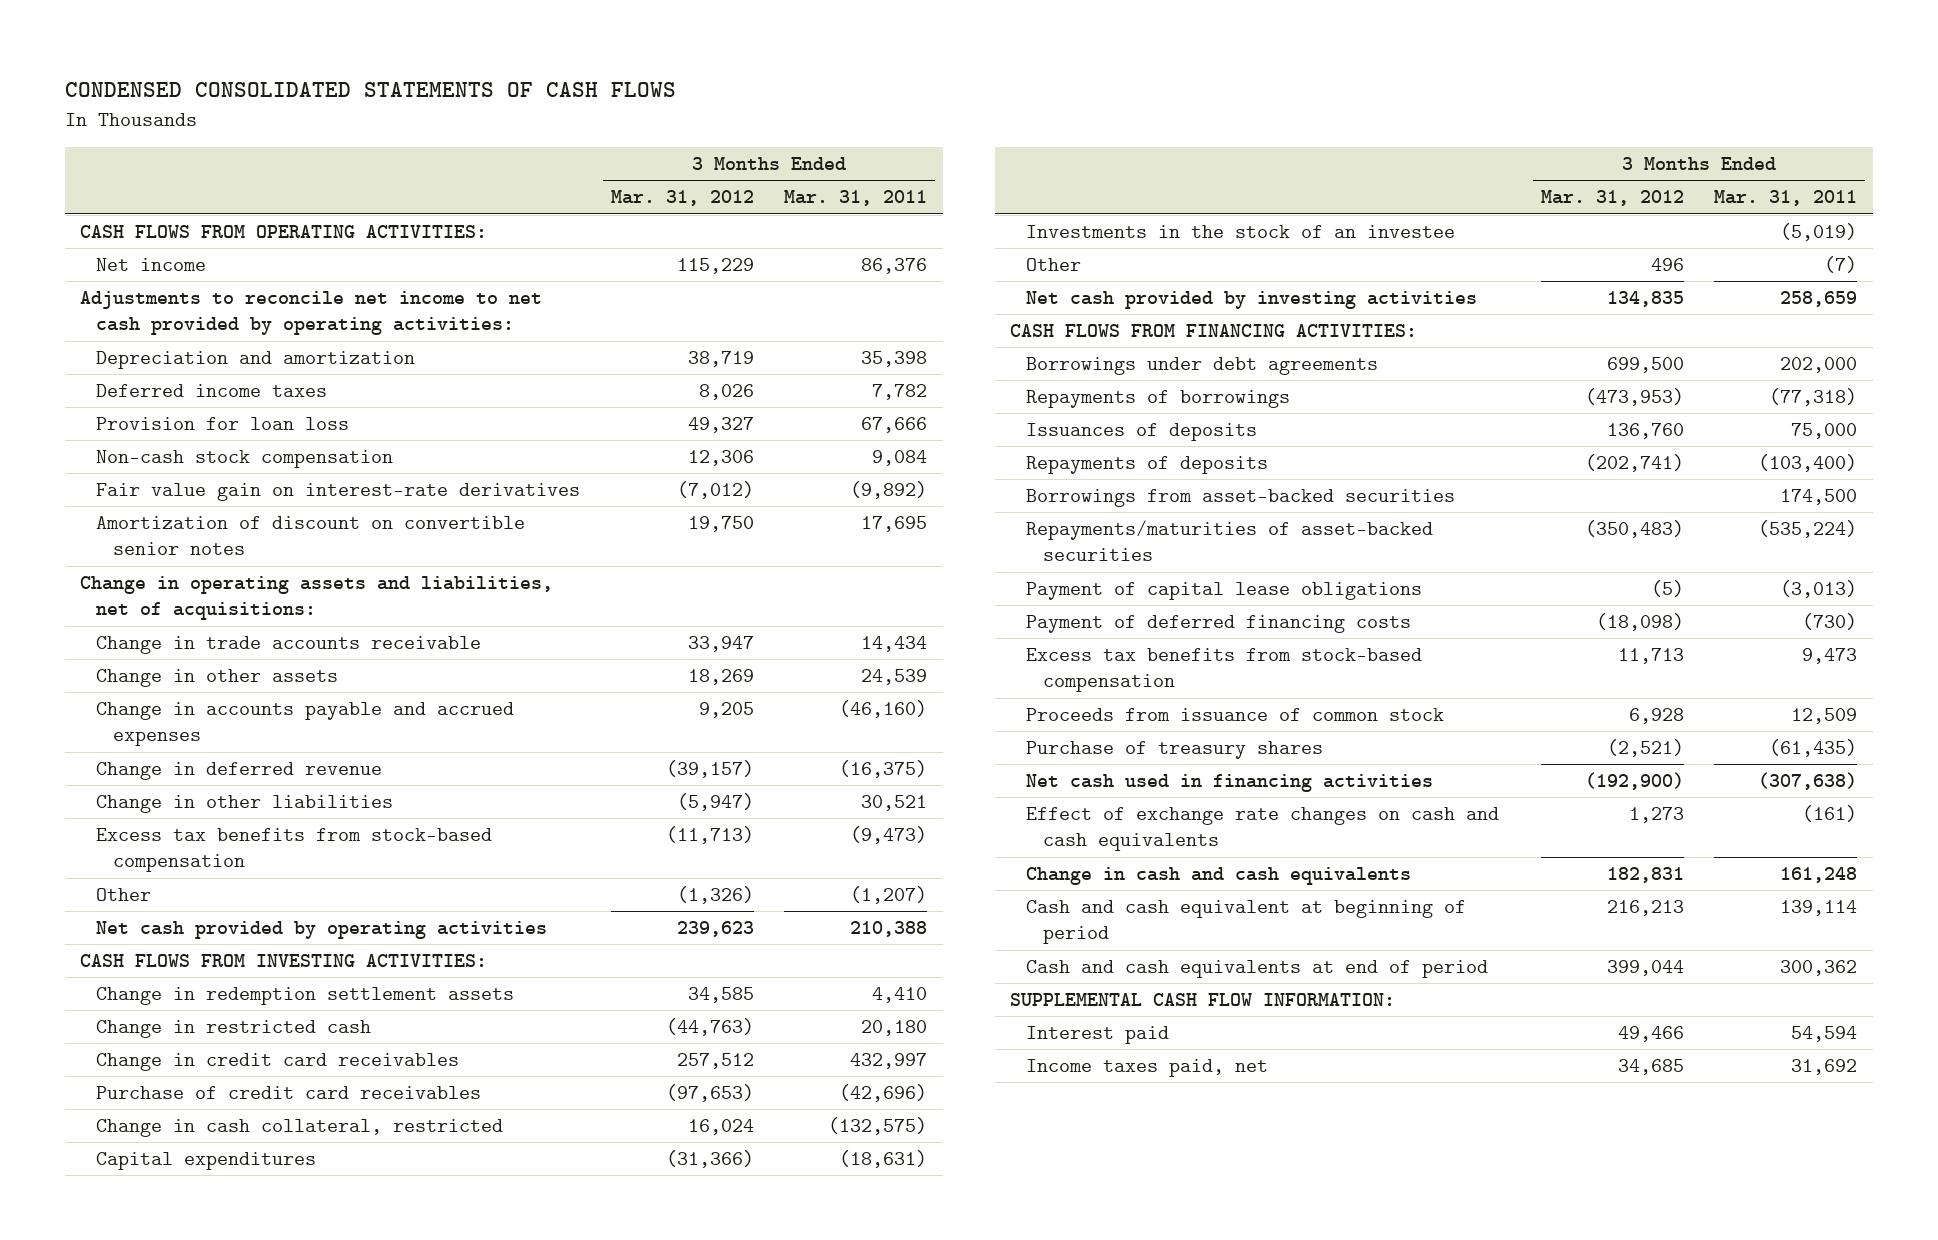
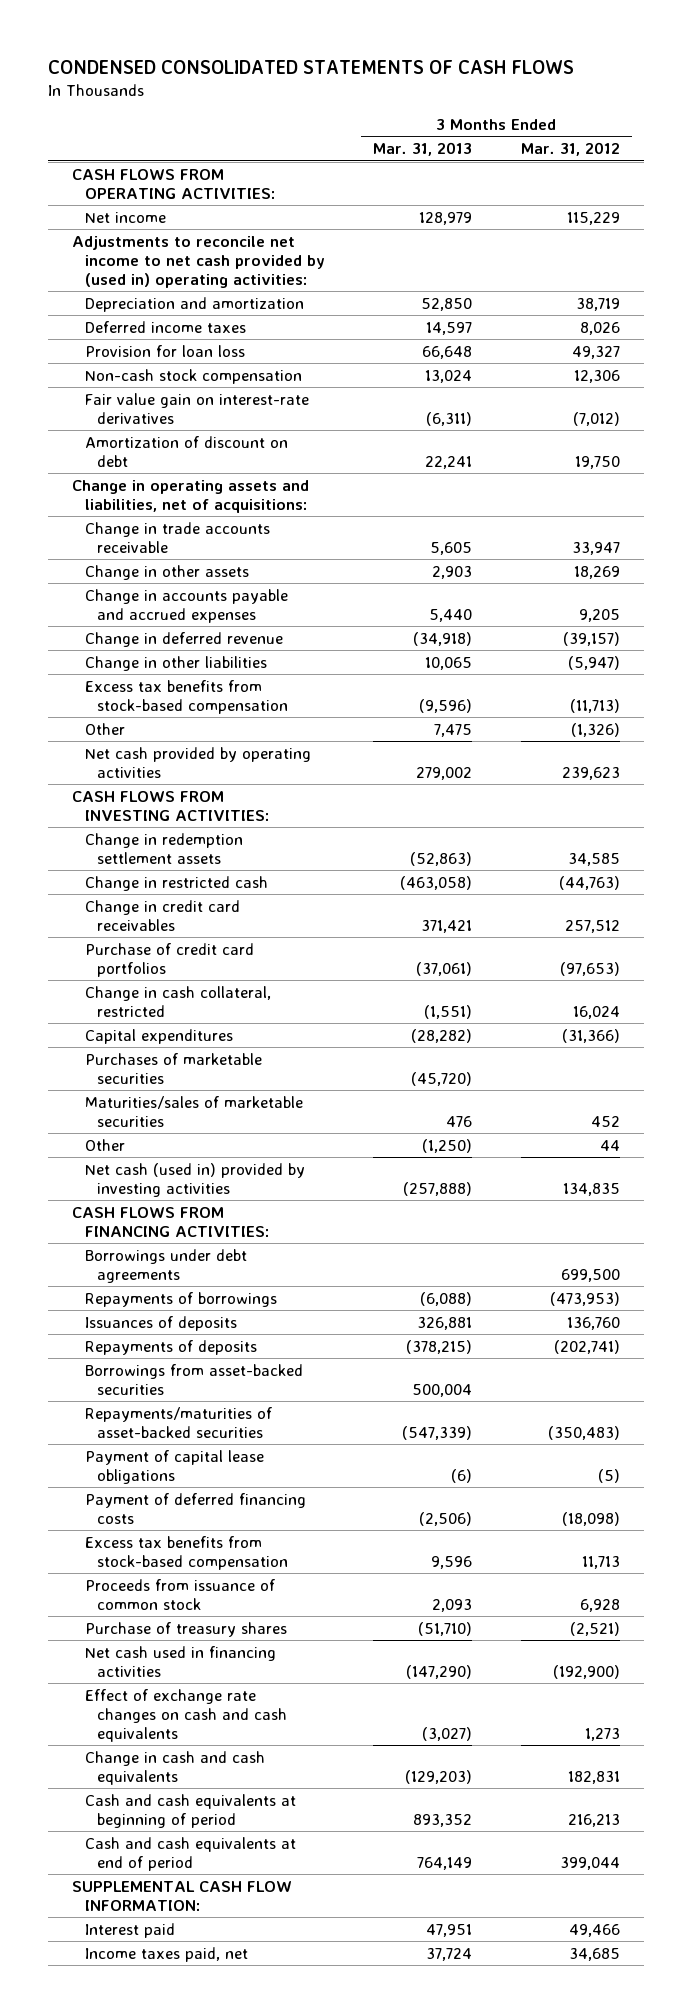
[784,190,928,207] Mar. 31, 2011 -> none
none -> [373,142,473,157] Mar. 31, 2013
[80,291,543,336] Adjustments to reconcile net income to net cash provided by operating activities: -> [72,235,325,288] Adjustments to reconcile net income to net cash provided by (used in) operating activities:
[96,516,526,556] Amortization of discount on convertible senior notes -> [84,435,288,467] Amortization of discount on debt
[96,1086,482,1100] Purchase of credit card receivables -> [84,942,254,977] Purchase of credit card portfolios
[1026,225,1456,239] Investments in the stock of an investee -> none
none -> [84,1052,262,1084] Purchases of marketable securities
none -> [84,1095,303,1127] Maturities/sales of marketable securities
[1650,258,1684,272] 496 -> [599,1139,620,1151] 44
[1026,291,1478,310] Net cash provided by investing activities -> [84,1162,305,1197] Net cash (used in) provided by investing activities
[1026,900,1467,945] Cash and cash equivalent at beginning of period -> [84,1793,296,1828] Cash and cash equivalents at beginning of period

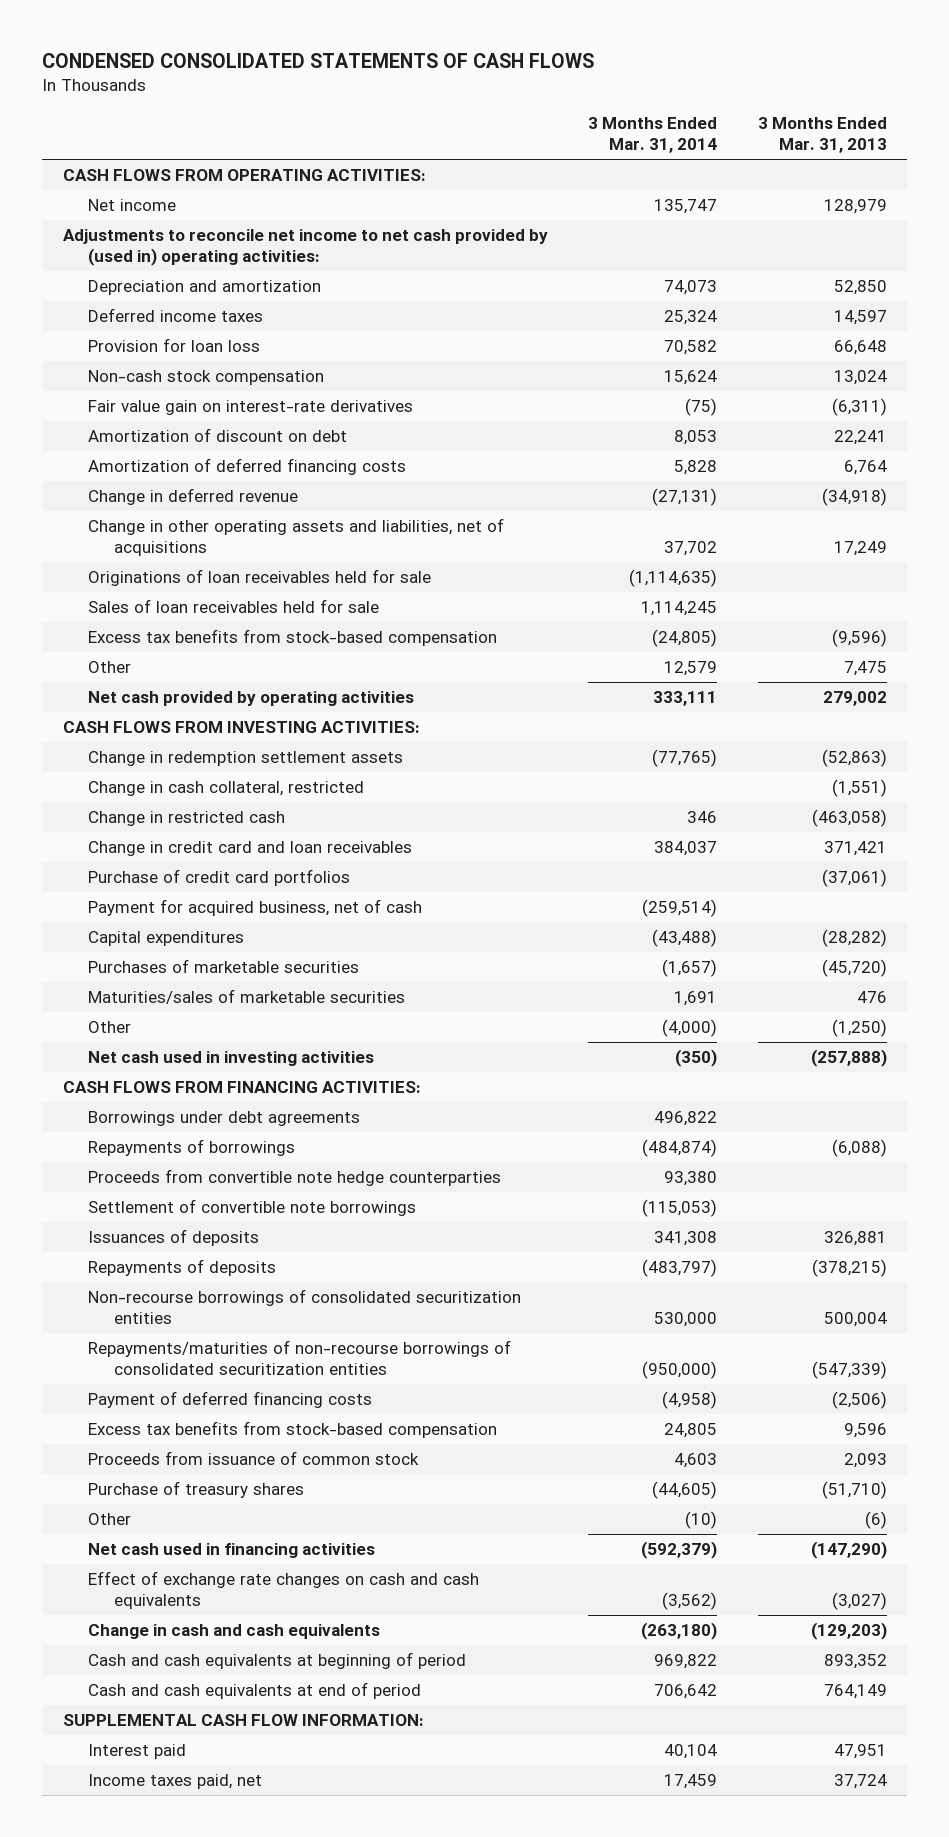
[520,142,620,157] Mar. 31, 2012 -> none
none -> [588,116,718,153] 3 Months Ended Mar. 31, 2014
[72,479,310,513] Change in operating assets and liabilities, net of acquisitions: -> none
[84,521,270,553] Change in trade accounts receivable -> none
[84,564,249,580] Change in other assets -> none
[84,588,288,623] Change in accounts payable and accrued expenses -> none
none -> [88,458,407,476] Amortization of deferred financing costs
[84,655,267,671] Change in other liabilities -> none
none -> [88,518,505,557] Change in other operating assets and liabilities, net of acquisitions
none -> [88,569,432,587] Originations of loan receivables held for sale
none -> [88,599,380,614] Sales of loan receivables held for sale
[84,985,271,1017] Change in cash collateral, restricted -> [88,781,365,797] Change in cash collateral, restricted
[84,899,240,931] Change in credit card receivables -> [88,841,413,857] Change in credit card and loan receivables
none -> [88,899,423,917] Payment for acquired business, net of cash
[84,1162,305,1197] Net cash (used in) provided by investing activities -> [88,1051,375,1067] Net cash used in investing activities
none -> [88,1169,502,1187] Proceeds from convertible note hedge counterparties
none -> [88,1199,417,1217] Settlement of convertible note borrowings
[84,1449,264,1484] Payment of capital lease obligations -> none
[84,1363,303,1395] Borrowings from asset-backed securities -> [88,1289,522,1325] Non-recourse borrowings of consolidated securitization entities
[84,1406,272,1438] Repayments/maturities of asset-backed securities -> [88,1340,512,1376] Repayments/maturities of non-recourse borrowings of consolidated securitization entities
none -> [88,1513,132,1526] Other

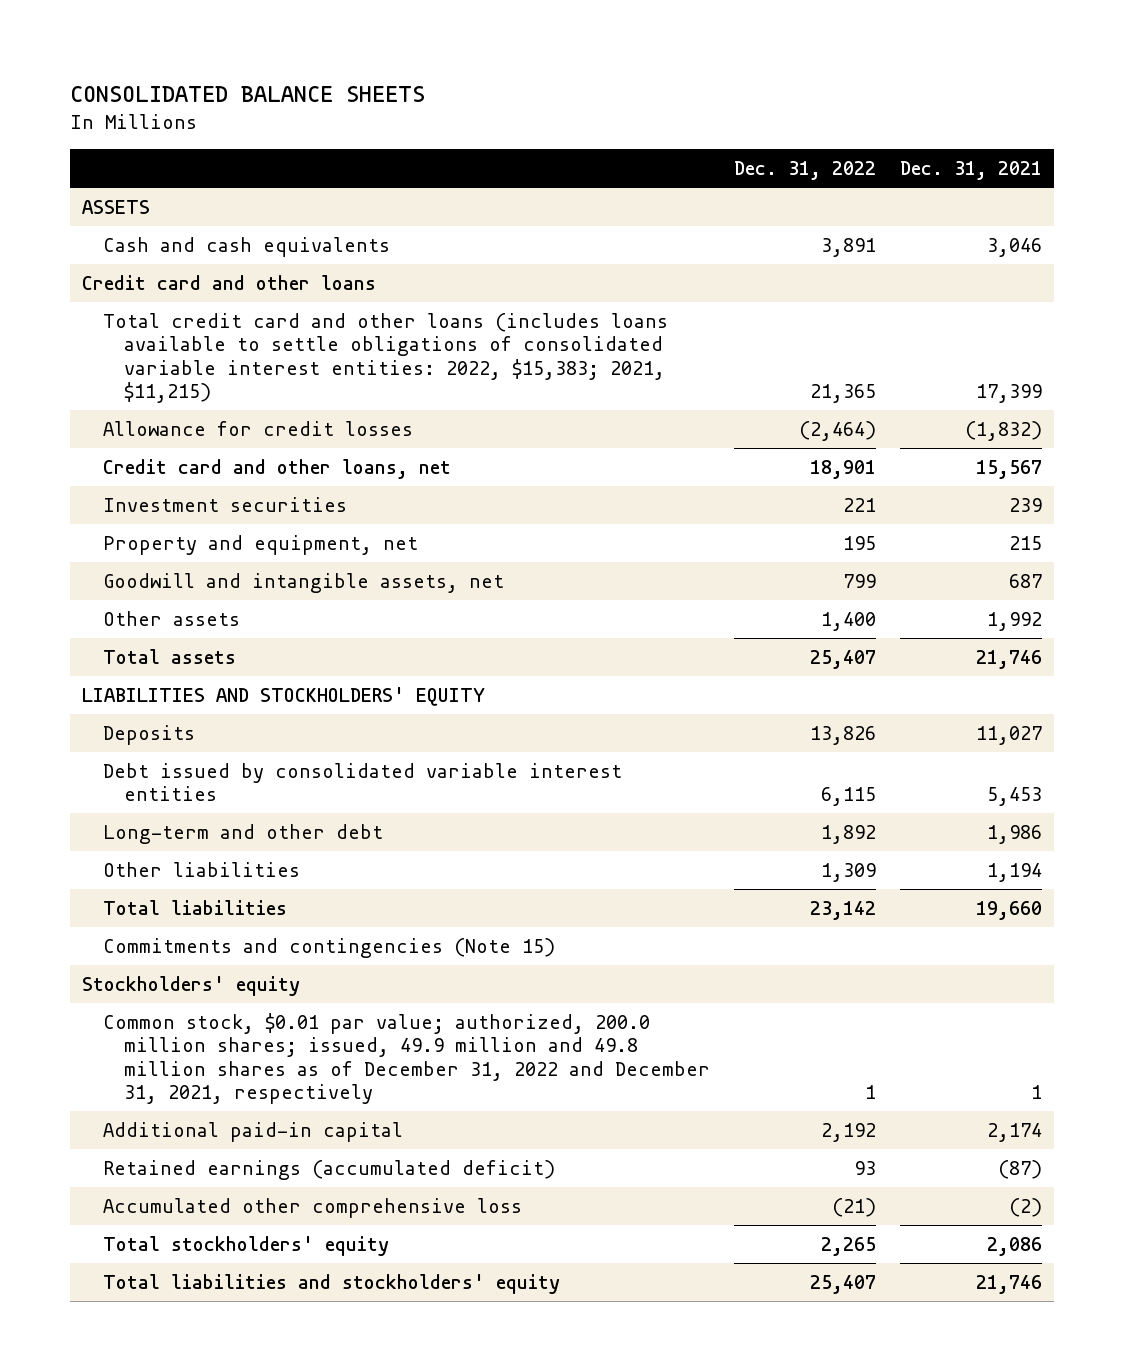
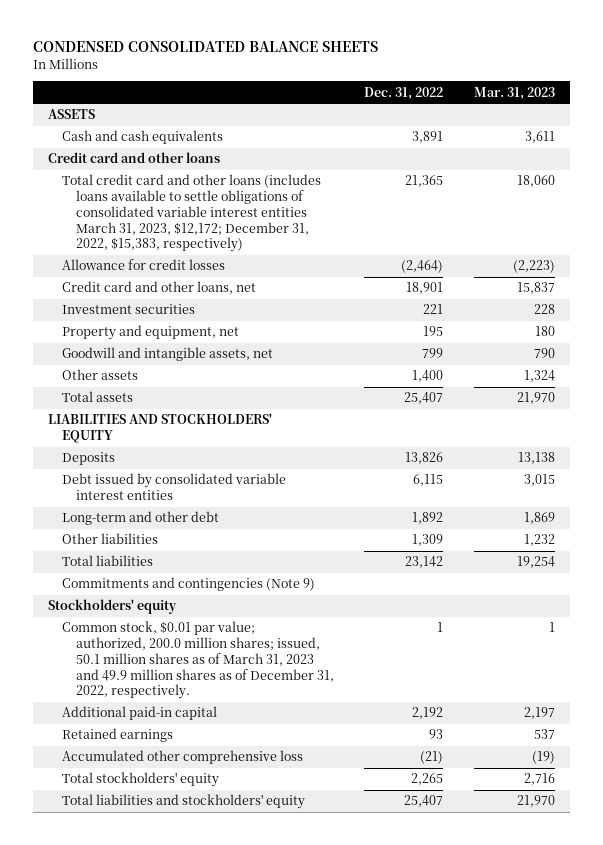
[70,85,426,102] CONSOLIDATED BALANCE SHEETS -> [33,41,379,53] CONDENSED CONSOLIDATED BALANCE SHEETS
[899,161,1042,181] Dec. 31, 2021 -> none
none -> [473,86,555,100] Mar. 31, 2023
[103,312,669,404] Total credit card and other loans (includes loans available to settle obligations of consolidated variable interest entities: 2022, $15,383; 2021, $11,215) -> [62,174,322,253] Total credit card and other loans (includes loans available to settle obligations of consolidated variable interest entities March 31, 2023, $12,172; December 31, 2022, $15,383, respectively)
[103,937,556,958] Commitments and contingencies (Note 15) -> [62,577,316,592] Commitments and contingencies (Note 9)
[103,1012,710,1105] Common stock, $0.01 par value; authorized, 200.0 million shares; issued, 49.9 million and 49.8 million shares as of December 31, 2022 and December 31, 2021, respectively -> [62,621,334,700] Common stock, $0.01 par value; authorized, 200.0 million shares; issued, 50.1 million shares as of March 31, 2023 and 49.9 million shares as of December 31, 2022, respectively.
[103,1159,556,1180] Retained earnings (accumulated deficit) -> [62,728,174,743] Retained earnings

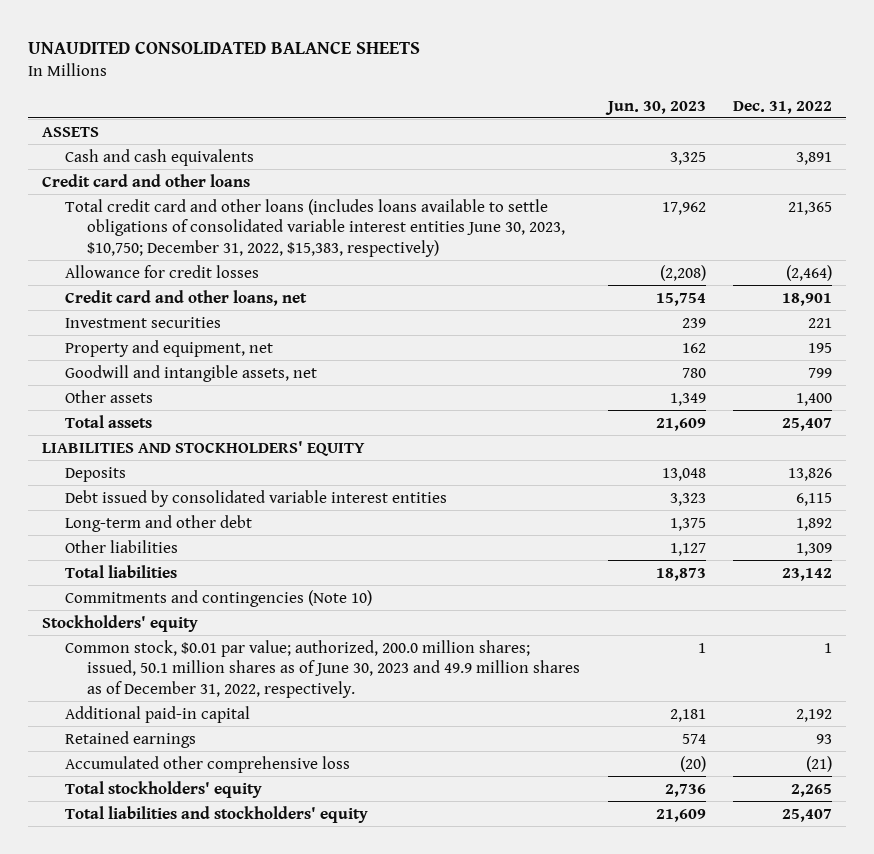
[33,41,379,53] CONDENSED CONSOLIDATED BALANCE SHEETS -> [28,41,421,55] UNAUDITED CONSOLIDATED BALANCE SHEETS
[473,86,555,100] Mar. 31, 2023 -> none
none -> [604,100,706,115] Jun. 30, 2023
[62,174,322,253] Total credit card and other loans (includes loans available to settle obligations of consolidated variable interest entities March 31, 2023, $12,172; December 31, 2022, $15,383, respectively) -> [64,198,566,257] Total credit card and other loans (includes loans available to settle obligations of consolidated variable interest entities June 30, 2023, $10,750; December 31, 2022, $15,383, respectively)
[62,577,316,592] Commitments and contingencies (Note 9) -> [64,589,372,607] Commitments and contingencies (Note 10)
[62,621,334,700] Common stock, $0.01 par value; authorized, 200.0 million shares; issued, 50.1 million shares as of March 31, 2023 and 49.9 million shares as of December 31, 2022, respectively. -> [64,639,581,698] Common stock, $0.01 par value; authorized, 200.0 million shares; issued, 50.1 million shares as of June 30, 2023 and 49.9 million shares as of December 31, 2022, respectively.

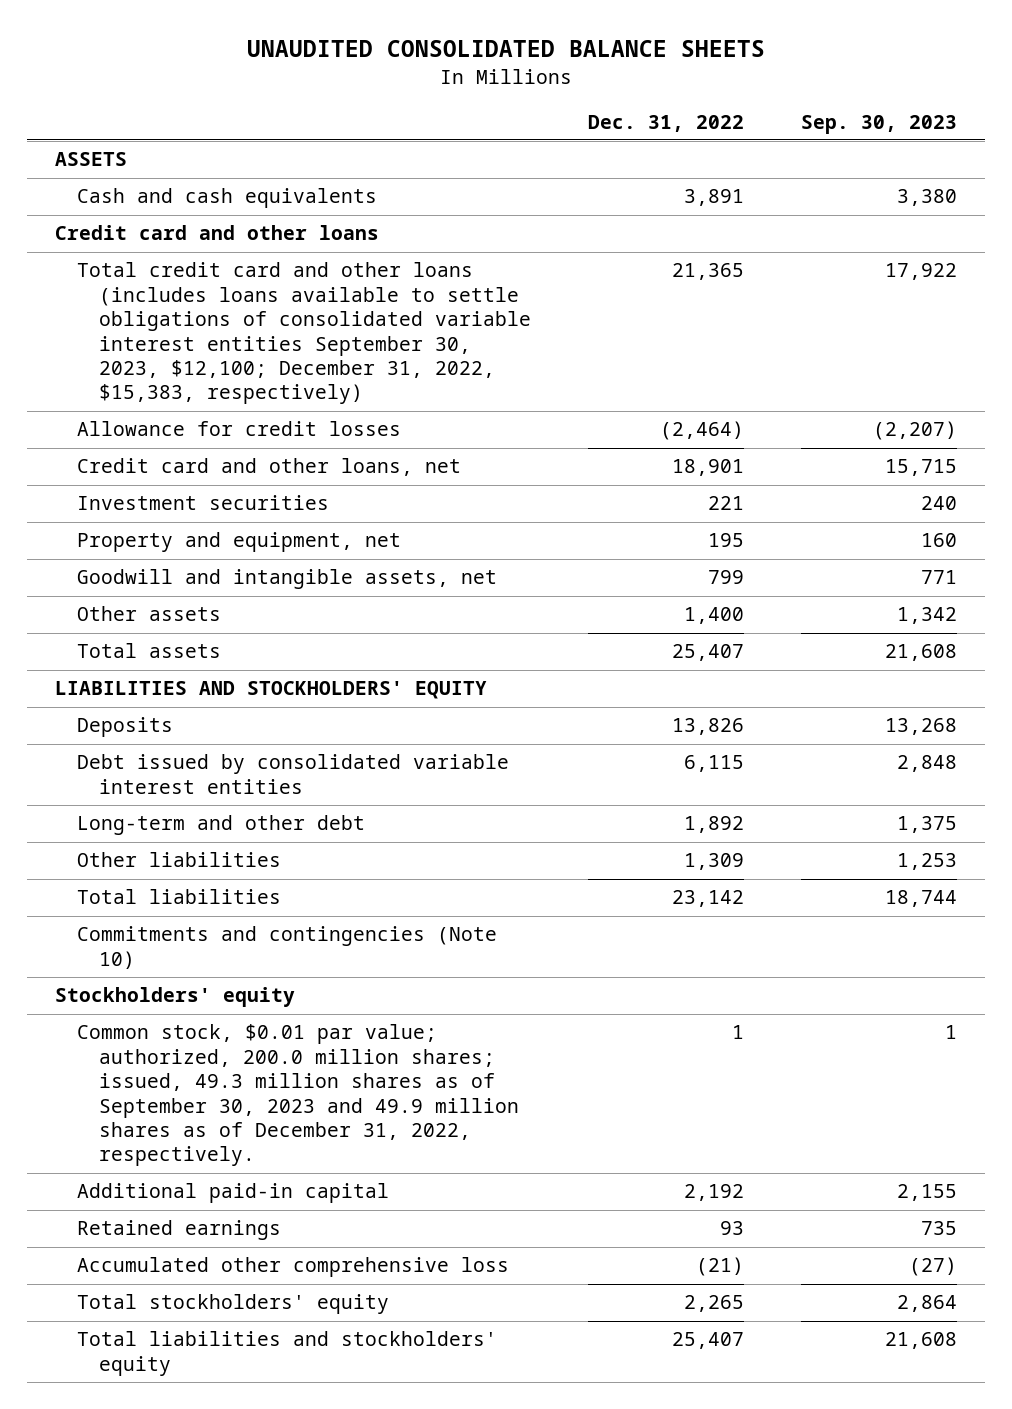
[604,100,706,115] Jun. 30, 2023 -> none
none -> [801,114,958,134] Sep. 30, 2023
[64,198,566,257] Total credit card and other loans (includes loans available to settle obligations of consolidated variable interest entities June 30, 2023, $10,750; December 31, 2022, $15,383, respectively) -> [77,262,532,405] Total credit card and other loans (includes loans available to settle obligations of consolidated variable interest entities September 30, 2023, $12,100; December 31, 2022, $15,383, respectively)
[64,639,581,698] Common stock, $0.01 par value; authorized, 200.0 million shares; issued, 50.1 million shares as of June 30, 2023 and 49.9 million shares as of December 31, 2022, respectively. -> [77,1024,520,1167] Common stock, $0.01 par value; authorized, 200.0 million shares; issued, 49.3 million shares as of September 30, 2023 and 49.9 million shares as of December 31, 2022, respectively.

